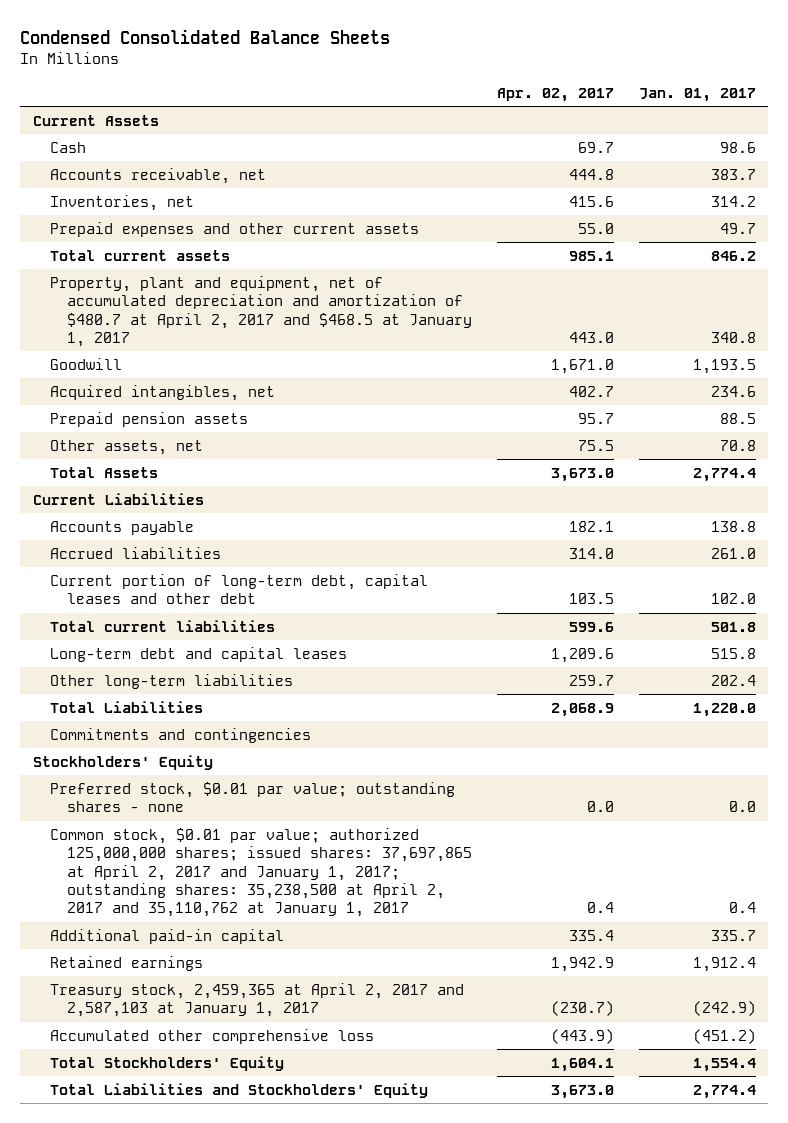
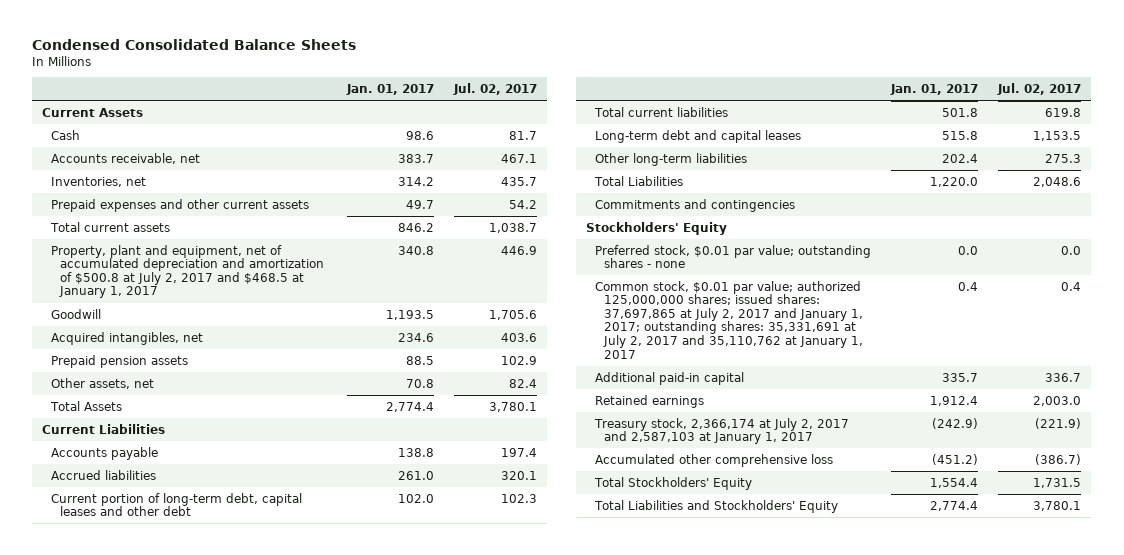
[497,87,615,102] Apr. 02, 2017 -> none
none -> [453,82,538,95] Jul. 02, 2017
[50,275,473,347] Property, plant and equipment, net of accumulated depreciation and amortization of $480.7 at April 2, 2017 and $468.5 at January 1, 2017 -> [51,244,325,299] Property, plant and equipment, net of accumulated depreciation and amortization of $500.8 at July 2, 2017 and $468.5 at January 1, 2017
[50,827,473,918] Common stock, $0.01 par value; authorized 125,000,000 shares; issued shares: 37,697,865 at April 2, 2017 and January 1, 2017; outstanding shares: 35,238,500 at April 2, 2017 and 35,110,762 at January 1, 2017 -> [595,280,864,359] Common stock, $0.01 par value; authorized 125,000,000 shares; issued shares: 37,697,865 at July 2, 2017 and January 1, 2017; outstanding shares: 35,331,691 at July 2, 2017 and 35,110,762 at January 1, 2017
[50,982,465,1018] Treasury stock, 2,459,365 at April 2, 2017 and 2,587,103 at January 1, 2017 -> [594,417,850,445] Treasury stock, 2,366,174 at July 2, 2017 and 2,587,103 at January 1, 2017

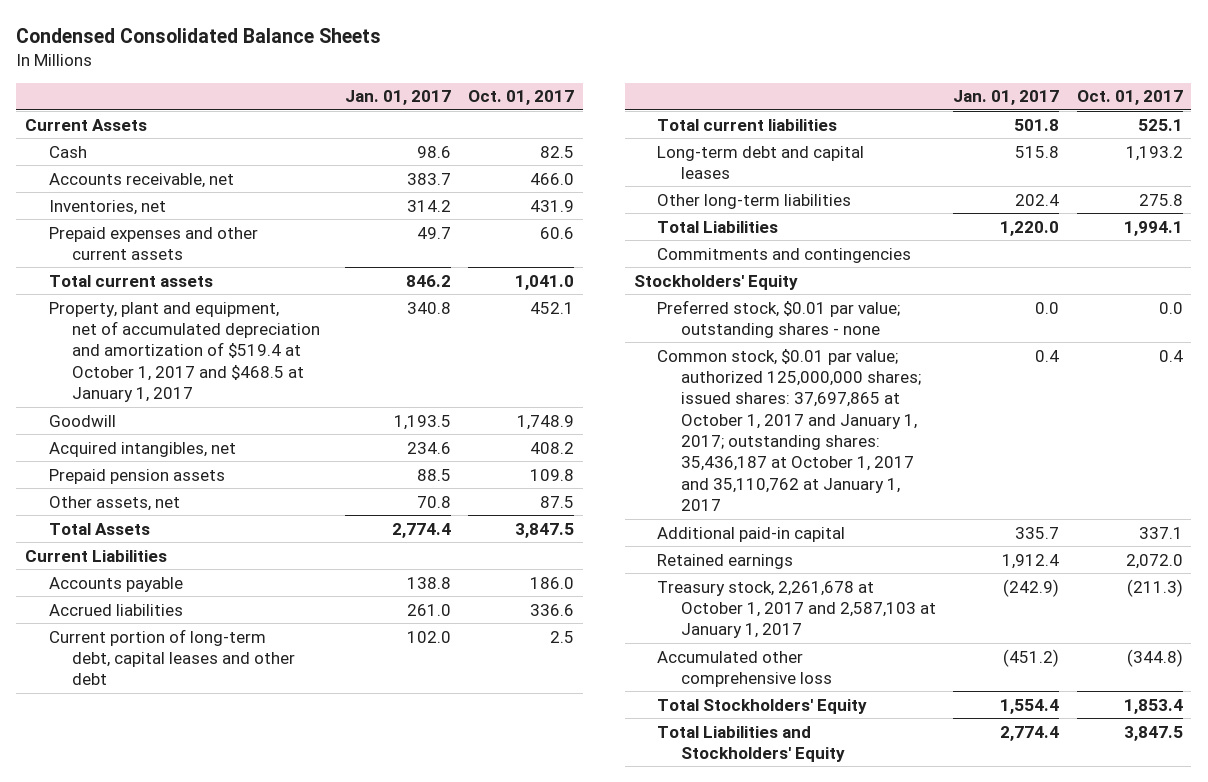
[453,82,538,95] Jul. 02, 2017 -> none
none -> [467,90,574,106] Oct. 01, 2017
[51,244,325,299] Property, plant and equipment, net of accumulated depreciation and amortization of $500.8 at July 2, 2017 and $468.5 at January 1, 2017 -> [48,301,321,403] Property, plant and equipment, net of accumulated depreciation and amortization of $519.4 at October 1, 2017 and $468.5 at January 1, 2017
[595,280,864,359] Common stock, $0.01 par value; authorized 125,000,000 shares; issued shares: 37,697,865 at July 2, 2017 and January 1, 2017; outstanding shares: 35,331,691 at July 2, 2017 and 35,110,762 at January 1, 2017 -> [657,348,922,512] Common stock, $0.01 par value; authorized 125,000,000 shares; issued shares: 37,697,865 at October 1, 2017 and January 1, 2017; outstanding shares: 35,436,187 at October 1, 2017 and 35,110,762 at January 1, 2017
[594,417,850,445] Treasury stock, 2,366,174 at July 2, 2017 and 2,587,103 at January 1, 2017 -> [657,580,937,639] Treasury stock, 2,261,678 at October 1, 2017 and 2,587,103 at January 1, 2017

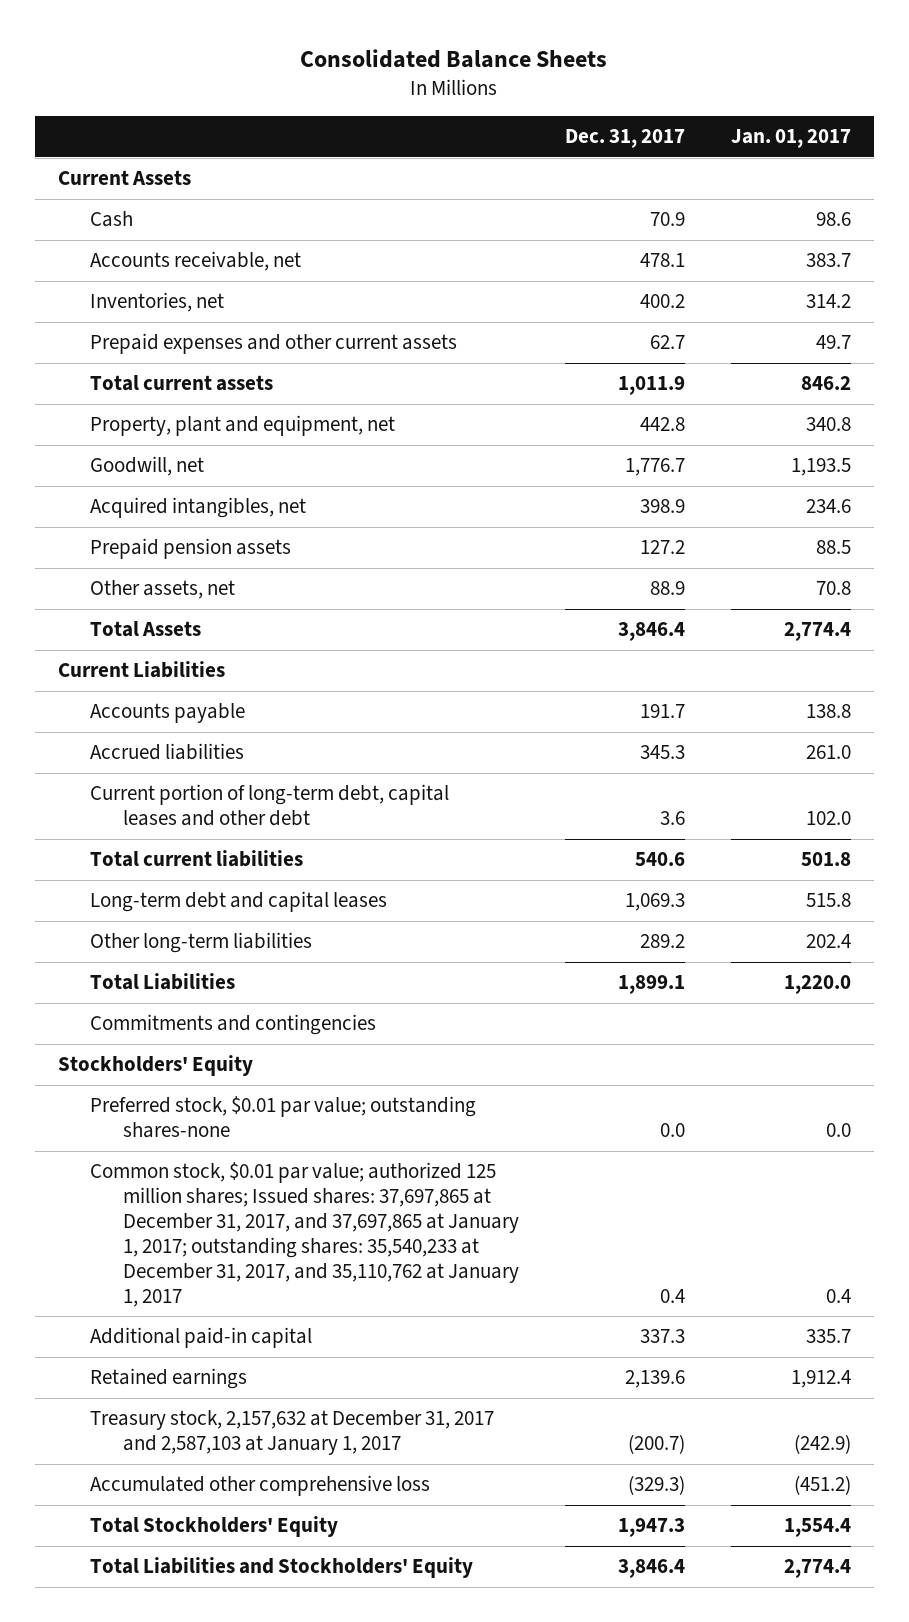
[16,27,382,43] Condensed Consolidated Balance Sheets -> [300,49,608,69] Consolidated Balance Sheets
[467,90,574,106] Oct. 01, 2017 -> none
none -> [564,129,685,149] Dec. 31, 2017
[48,301,321,403] Property, plant and equipment, net of accumulated depreciation and amortization of $519.4 at October 1, 2017 and $468.5 at January 1, 2017 -> [90,415,396,437] Property, plant and equipment, net
[48,414,116,427] Goodwill -> [90,456,205,477] Goodwill, net
[657,299,901,338] Preferred stock, $0.01 par value; outstanding shares - none -> [90,1096,477,1139] Preferred stock, $0.01 par value; outstanding shares-none
[657,348,922,512] Common stock, $0.01 par value; authorized 125,000,000 shares; issued shares: 37,697,865 at October 1, 2017 and January 1, 2017; outstanding shares: 35,436,187 at October 1, 2017 and 35,110,762 at January 1, 2017 -> [90,1162,519,1307] Common stock, $0.01 par value; authorized 125 million shares; Issued shares: 37,697,865 at December 31, 2017, and 37,697,865 at January 1, 2017; outstanding shares: 35,540,233 at December 31, 2017, and 35,110,762 at January 1, 2017
[657,580,937,639] Treasury stock, 2,261,678 at October 1, 2017 and 2,587,103 at January 1, 2017 -> [90,1410,495,1456] Treasury stock, 2,157,632 at December 31, 2017 and 2,587,103 at January 1, 2017

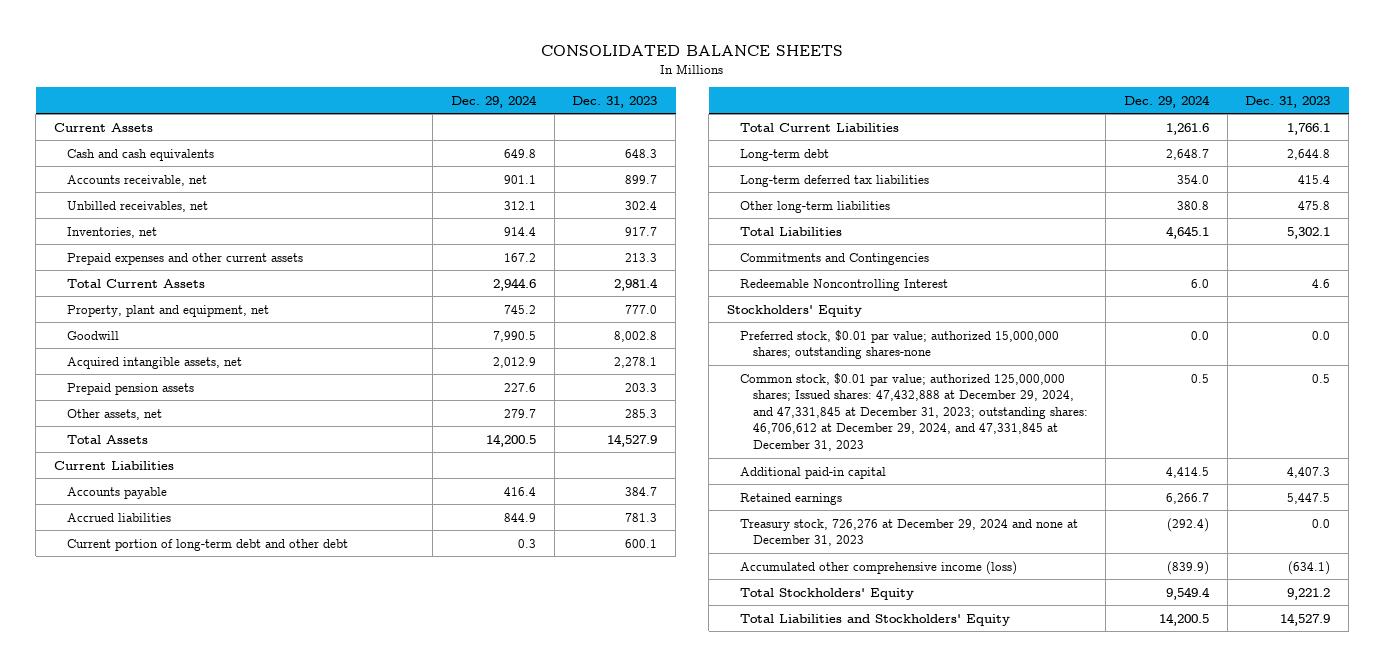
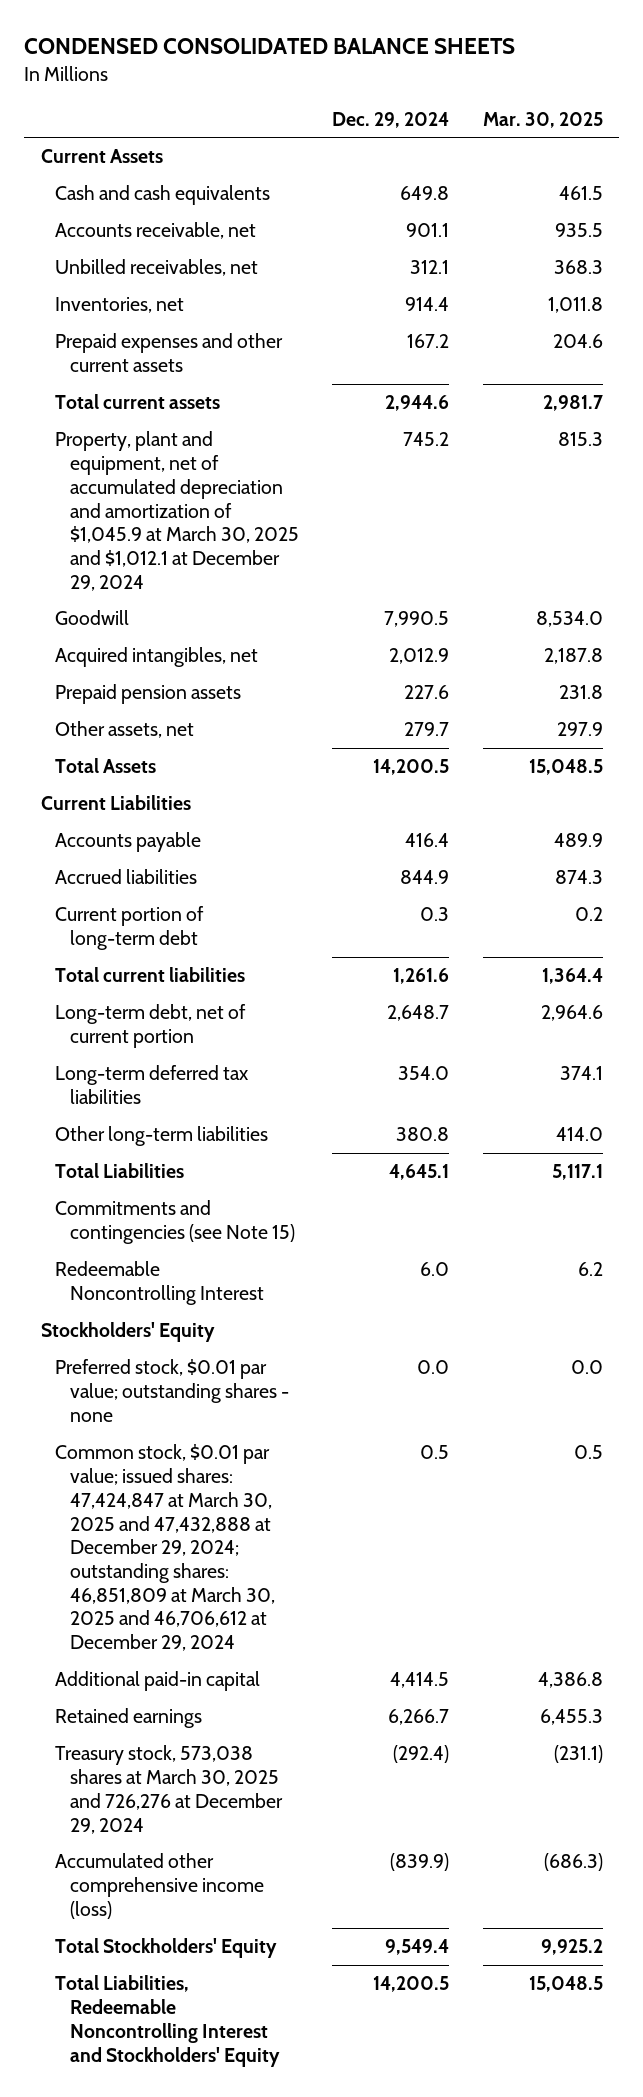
[541,44,844,56] CONSOLIDATED BALANCE SHEETS -> [24,38,516,55] CONDENSED CONSOLIDATED BALANCE SHEETS
[572,95,658,108] Dec. 31, 2023 -> none
none -> [482,111,603,128] Mar. 30, 2025
[66,278,205,288] Total Current Assets -> [55,394,221,410] Total current assets
[66,304,269,317] Property, plant and equipment, net -> [55,431,299,591] Property, plant and equipment, net of accumulated depreciation and amortization of $1,045.9 at March 30, 2025 and $1,012.1 at December 29, 2024
[66,356,242,369] Acquired intangible assets, net -> [55,647,259,668] Acquired intangibles, net
[66,538,348,551] Current portion of long-term debt and other debt -> [55,906,205,951] Current portion of long-term debt
[739,122,899,132] Total Current Liabilities -> [55,967,246,983] Total current liabilities
[739,148,829,161] Long-term debt -> [55,1004,247,1049] Long-term debt, net of current portion
[739,252,929,265] Commitments and Contingencies -> [55,1200,295,1245] Commitments and contingencies (see Note 15)
[739,329,1059,360] Preferred stock, $0.01 par value; authorized 15,000,000 shares; outstanding shares-none -> [55,1359,289,1422] Preferred stock, $0.01 par value; outstanding shares - none
[739,372,1088,451] Common stock, $0.01 par value; authorized 125,000,000 shares; Issued shares: 47,432,888 at December 29, 2024, and 47,331,845 at December 31, 2023; outstanding shares: 46,706,612 at December 29, 2024, and 47,331,845 at December 31, 2023 -> [55,1444,275,1652] Common stock, $0.01 par value; issued shares: 47,424,847 at March 30, 2025 and 47,432,888 at December 29, 2024; outstanding shares: 46,851,809 at March 30, 2025 and 46,706,612 at December 29, 2024
[739,518,1078,547] Treasury stock, 726,276 at December 29, 2024 and none at December 31, 2023 -> [55,1745,283,1834] Treasury stock, 573,038 shares at March 30, 2025 and 726,276 at December 29, 2024
[739,613,1010,626] Total Liabilities and Stockholders' Equity -> [55,1975,280,2067] Total Liabilities, Redeemable Noncontrolling Interest and Stockholders' Equity

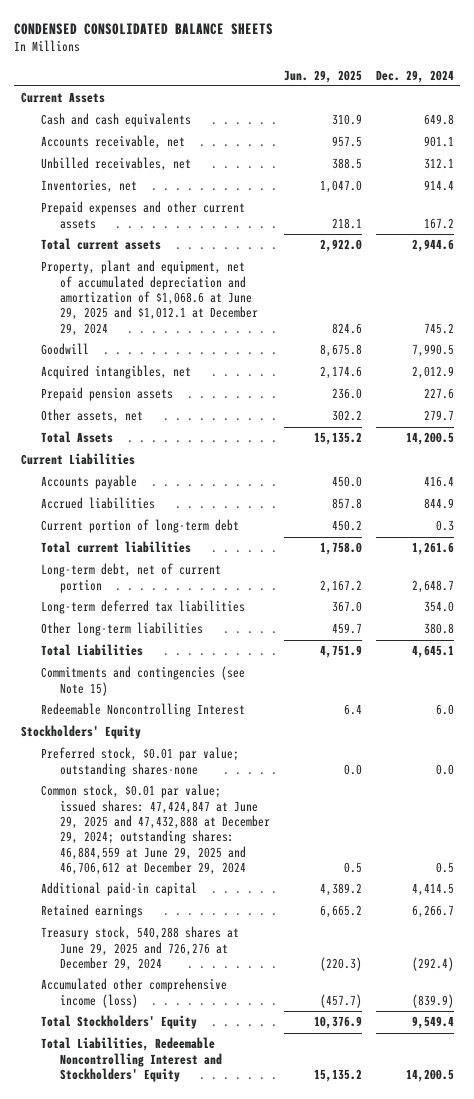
[482,111,603,128] Mar. 30, 2025 -> none
none -> [283,69,362,83] Jun. 29, 2025
[55,431,299,591] Property, plant and equipment, net of accumulated depreciation and amortization of $1,045.9 at March 30, 2025 and $1,012.1 at December 29, 2024 -> [40,260,259,336] Property, plant and equipment, net of accumulated depreciation and amortization of $1,068.6 at June 29, 2025 and $1,012.1 at December 29, 2024
[55,1359,289,1422] Preferred stock, $0.01 par value; outstanding shares - none -> [40,747,239,777] Preferred stock, $0.01 par value; outstanding shares-none
[55,1444,275,1652] Common stock, $0.01 par value; issued shares: 47,424,847 at March 30, 2025 and 47,432,888 at December 29, 2024; outstanding shares: 46,851,809 at March 30, 2025 and 46,706,612 at December 29, 2024 -> [40,784,271,876] Common stock, $0.01 par value; issued shares: 47,424,847 at June 29, 2025 and 47,432,888 at December 29, 2024; outstanding shares: 46,884,559 at June 29, 2025 and 46,706,612 at December 29, 2024
[55,1745,283,1834] Treasury stock, 573,038 shares at March 30, 2025 and 726,276 at December 29, 2024 -> [40,926,239,972] Treasury stock, 540,288 shares at June 29, 2025 and 726,276 at December 29, 2024

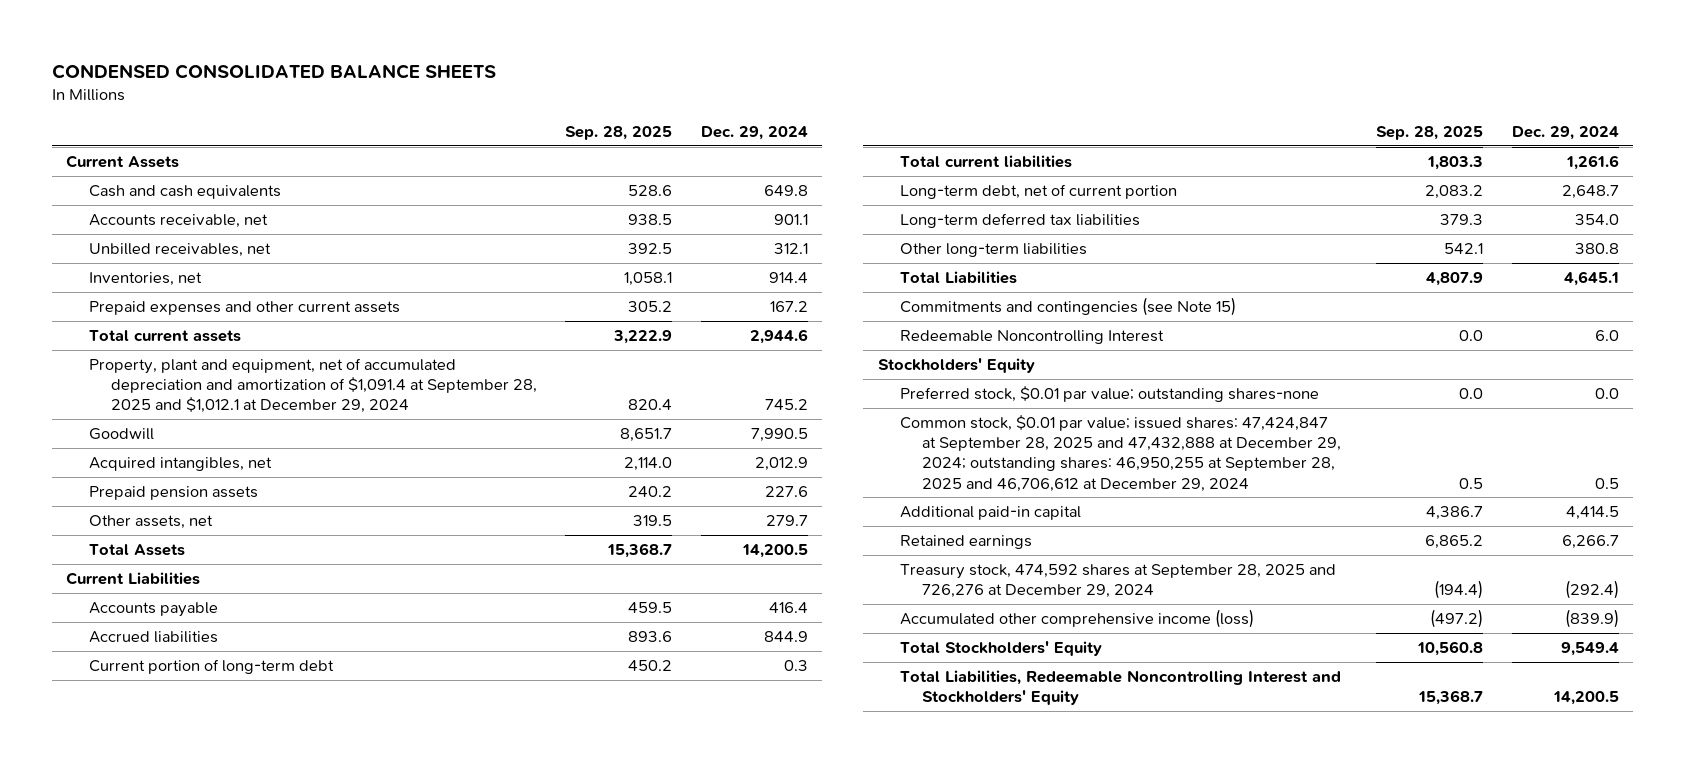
[283,69,362,83] Jun. 29, 2025 -> none
none -> [565,125,673,140] Sep. 28, 2025
[40,260,259,336] Property, plant and equipment, net of accumulated depreciation and amortization of $1,068.6 at June 29, 2025 and $1,012.1 at December 29, 2024 -> [88,357,537,414] Property, plant and equipment, net of accumulated depreciation and amortization of $1,091.4 at September 28, 2025 and $1,012.1 at December 29, 2024
[40,784,271,876] Common stock, $0.01 par value; issued shares: 47,424,847 at June 29, 2025 and 47,432,888 at December 29, 2024; outstanding shares: 46,884,559 at June 29, 2025 and 46,706,612 at December 29, 2024 -> [899,414,1342,492] Common stock, $0.01 par value; issued shares: 47,424,847 at September 28, 2025 and 47,432,888 at December 29, 2024; outstanding shares: 46,950,255 at September 28, 2025 and 46,706,612 at December 29, 2024
[40,926,239,972] Treasury stock, 540,288 shares at June 29, 2025 and 726,276 at December 29, 2024 -> [899,563,1336,599] Treasury stock, 474,592 shares at September 28, 2025 and 726,276 at December 29, 2024

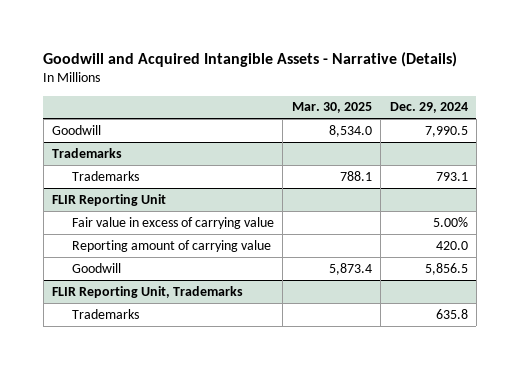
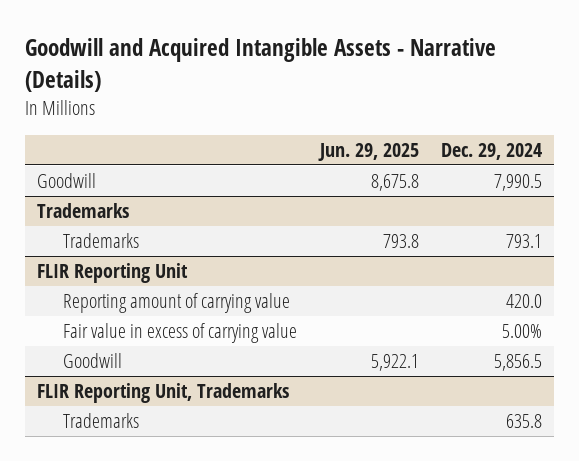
[291,102,372,114] Mar. 30, 2025 -> none
none -> [317,143,419,162] Jun. 29, 2025
[72,216,275,229] Fair value in excess of carrying value -> [63,323,298,344] Fair value in excess of carrying value

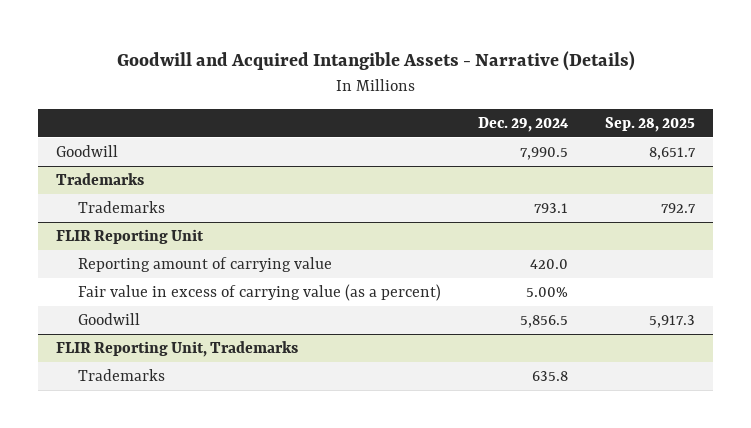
[317,143,419,162] Jun. 29, 2025 -> none
none -> [604,116,695,132] Sep. 28, 2025
[63,323,298,344] Fair value in excess of carrying value -> [78,284,442,302] Fair value in excess of carrying value (as a percent)

